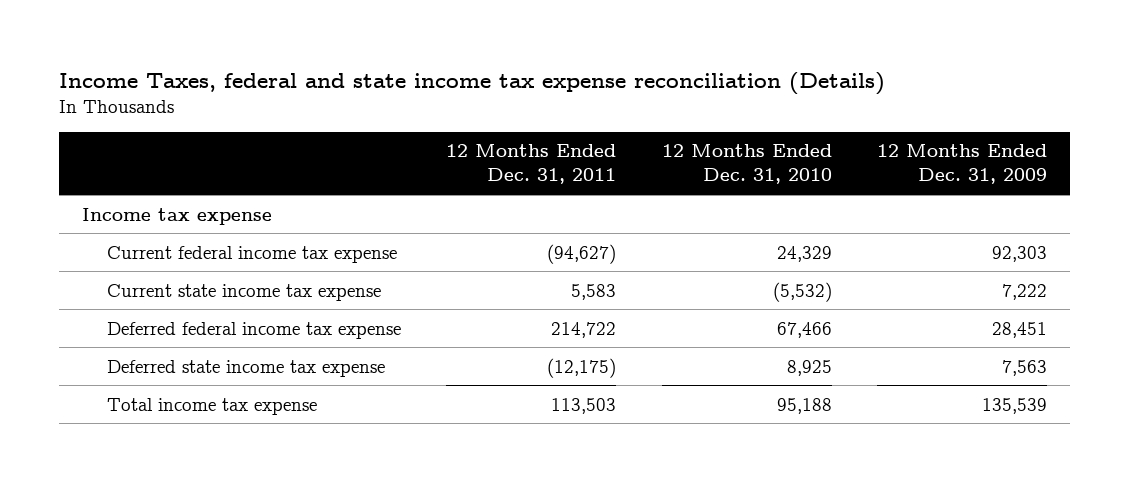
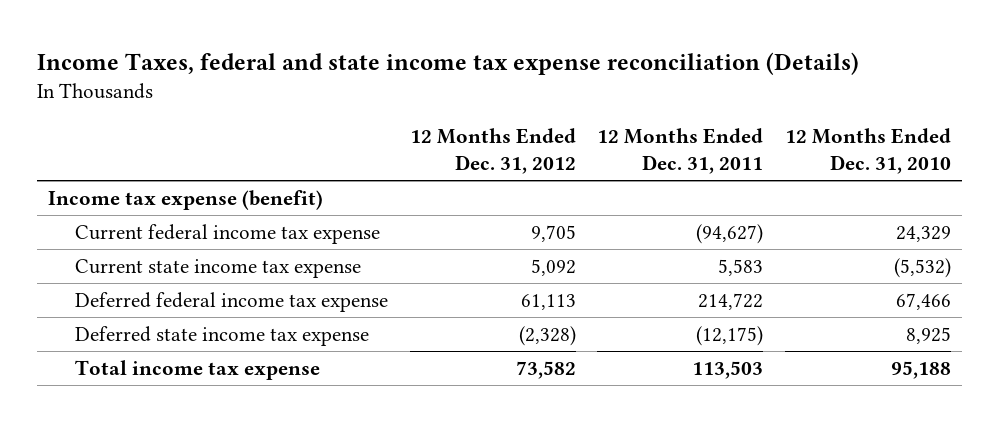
[876,144,1047,185] 12 Months Ended Dec. 31, 2009 -> none
none -> [409,128,576,175] 12 Months Ended Dec. 31, 2012
[81,207,272,225] Income tax expense -> [48,189,324,210] Income tax expense (benefit)

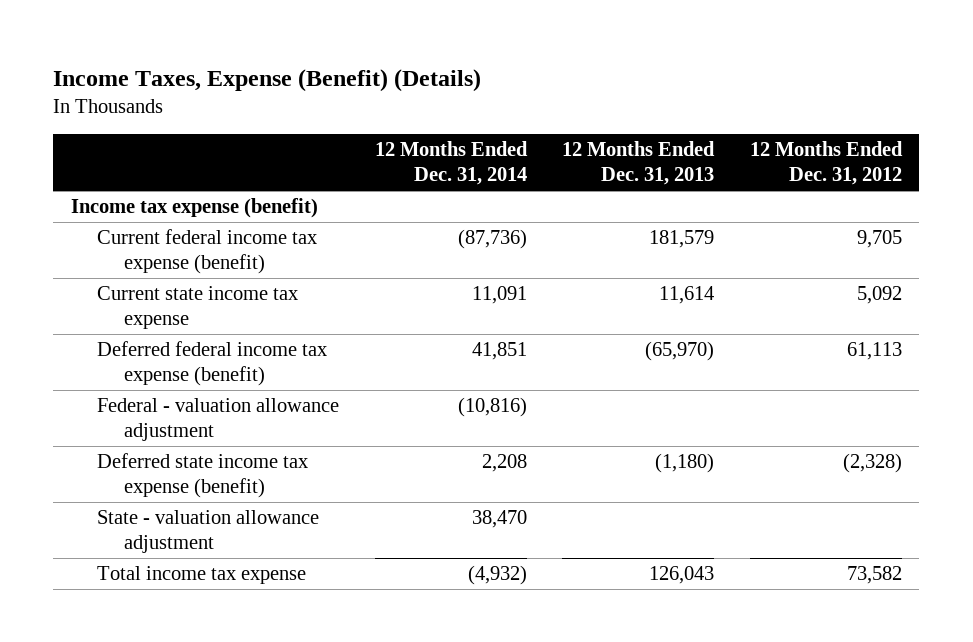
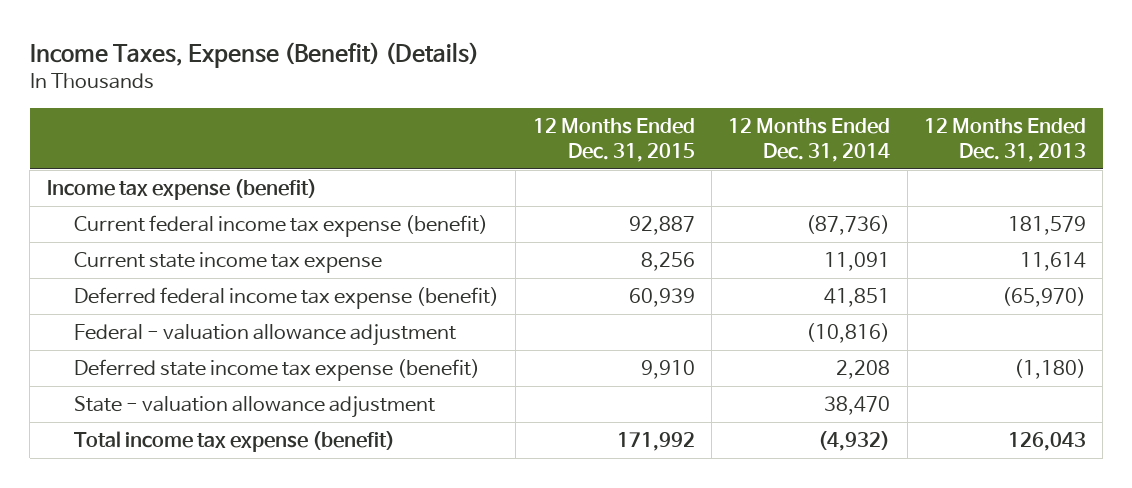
[749,141,903,186] 12 Months Ended Dec. 31, 2012 -> none
none -> [532,118,695,163] 12 Months Ended Dec. 31, 2015
[97,566,307,585] Total income tax expense -> [74,431,396,453] Total income tax expense (benefit)

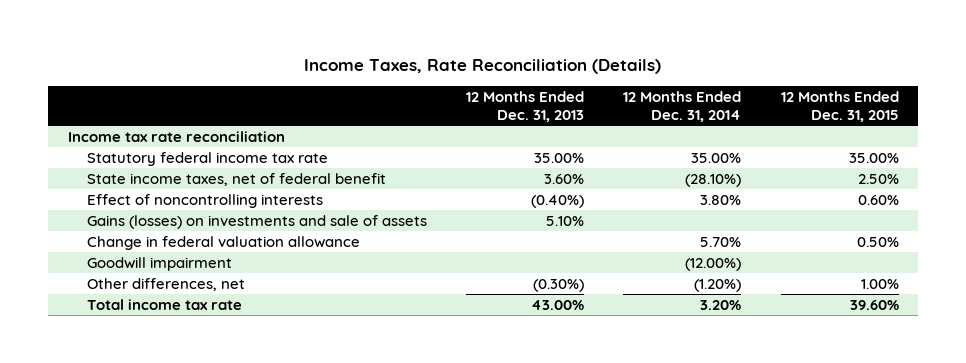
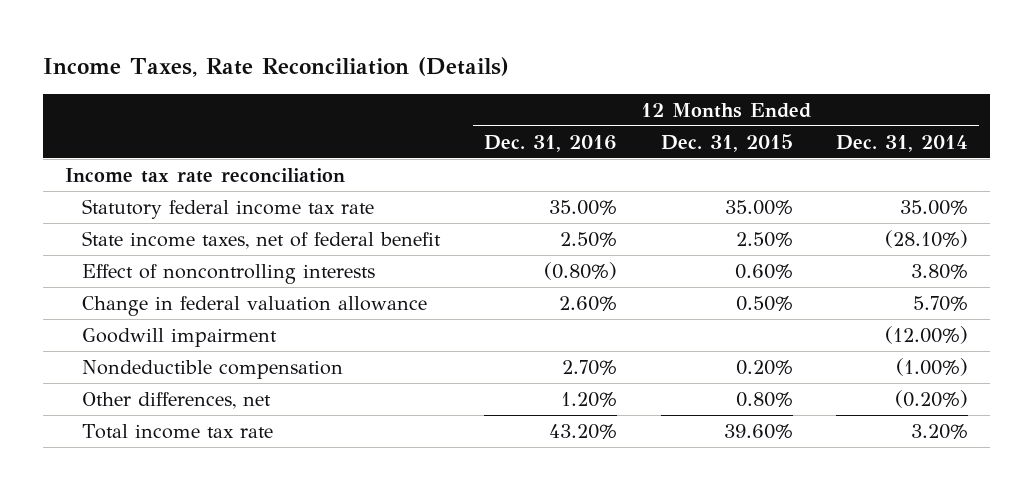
[466,91,585,122] 12 Months Ended Dec. 31, 2013 -> none
none -> [483,134,617,152] Dec. 31, 2016
[87,214,428,229] Gains (losses) on investments and sale of assets -> none
none -> [81,359,343,379] Nondeductible compensation
[694,278,742,292] (1.20%) -> [895,389,969,408] (0.20%)
[860,278,899,289] 1.00% -> [735,391,793,407] 0.80%

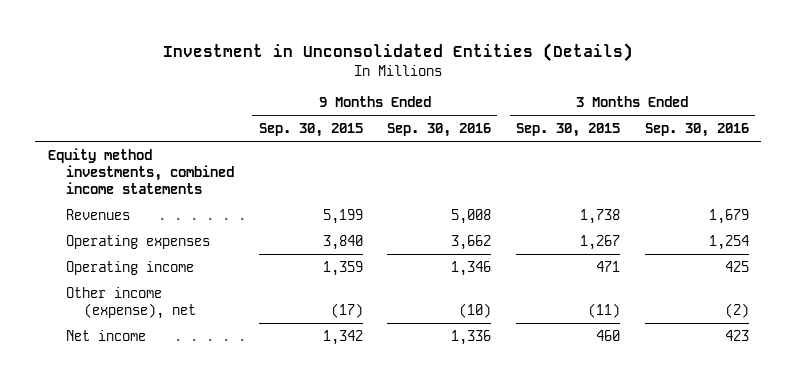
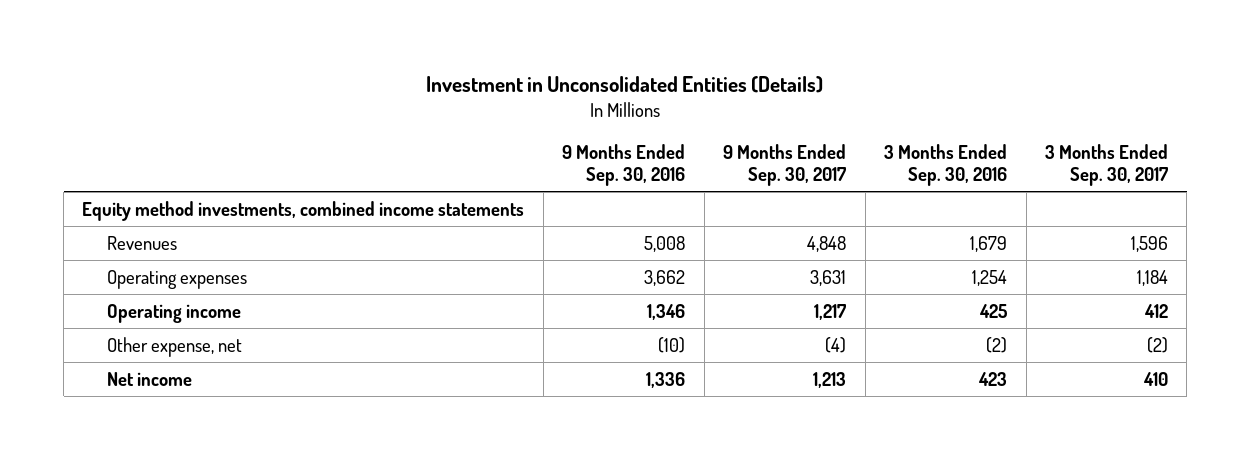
[258,123,363,138] Sep. 30, 2015 -> none
[516,123,621,138] Sep. 30, 2015 -> none
none -> [723,143,847,186] 9 Months Ended Sep. 30, 2017
none -> [1044,143,1168,186] 3 Months Ended Sep. 30, 2017
[65,286,196,319] Other income (expense), net -> [106,336,242,357] Other expense, net

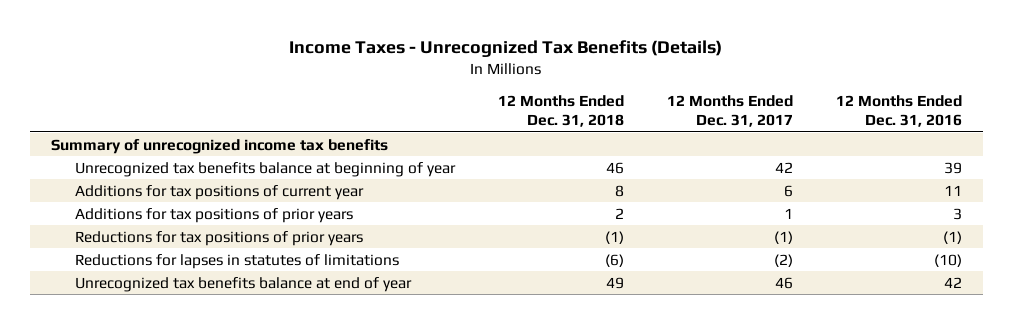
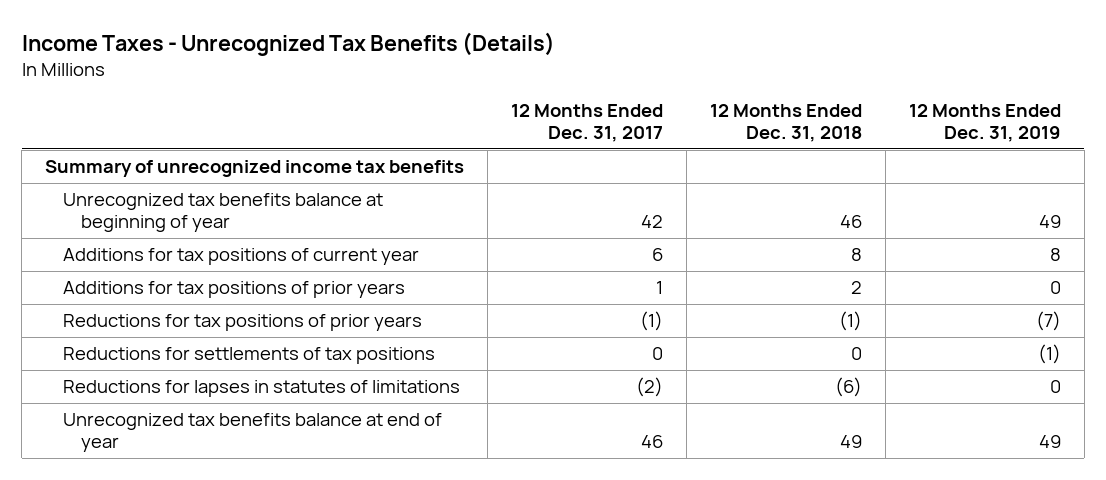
[835,95,962,128] 12 Months Ended Dec. 31, 2016 -> none
none -> [908,104,1061,143] 12 Months Ended Dec. 31, 2019
none -> [63,347,436,365] Reductions for settlements of tax positions

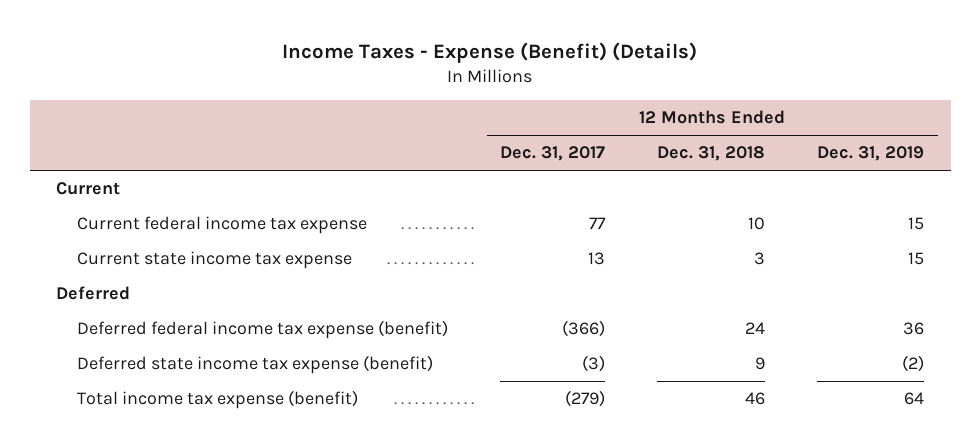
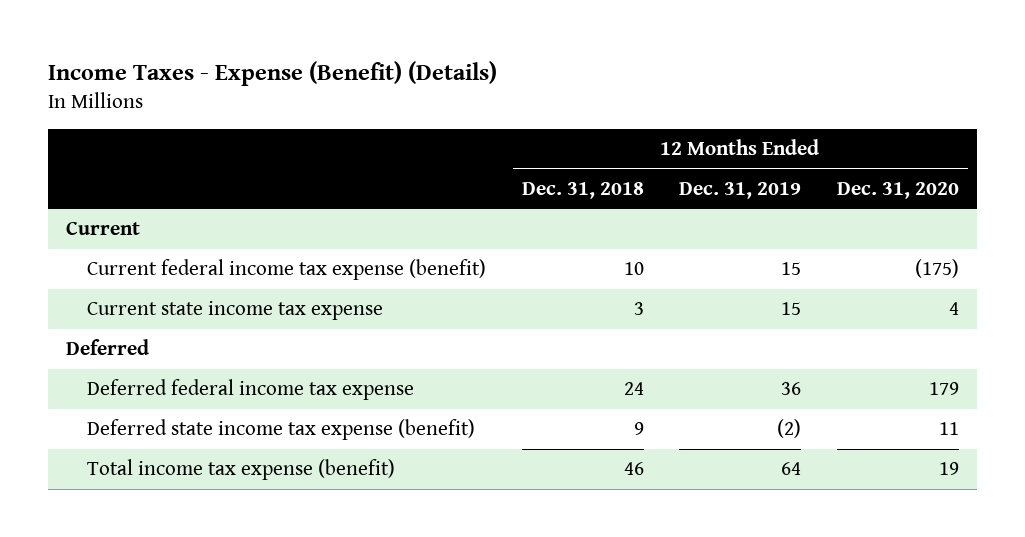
[499,146,605,162] Dec. 31, 2017 -> none
none -> [836,181,959,199] Dec. 31, 2020
[76,216,367,235] Current federal income tax expense -> [87,259,487,281] Current federal income tax expense (benefit)
[76,320,448,340] Deferred federal income tax expense (benefit) -> [87,379,415,401] Deferred federal income tax expense

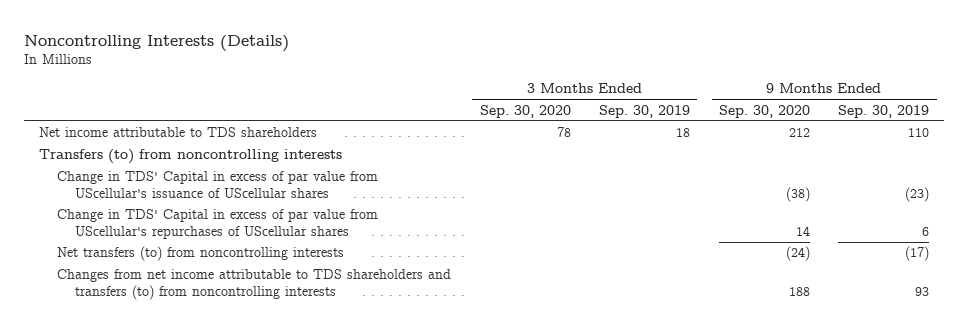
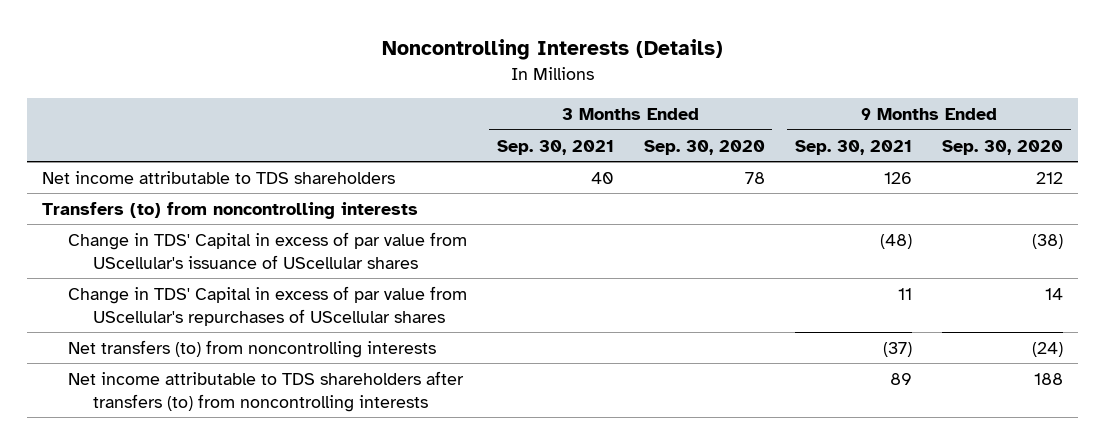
[599,104,691,118] Sep. 30, 2019 -> none
[838,104,930,118] Sep. 30, 2019 -> none
none -> [496,139,614,155] Sep. 30, 2021
none -> [794,139,912,155] Sep. 30, 2021
[56,269,451,300] Changes from net income attributable to TDS shareholders and transfers (to) from noncontrolling interests -> [67,370,464,412] Net income attributable to TDS shareholders after transfers (to) from noncontrolling interests

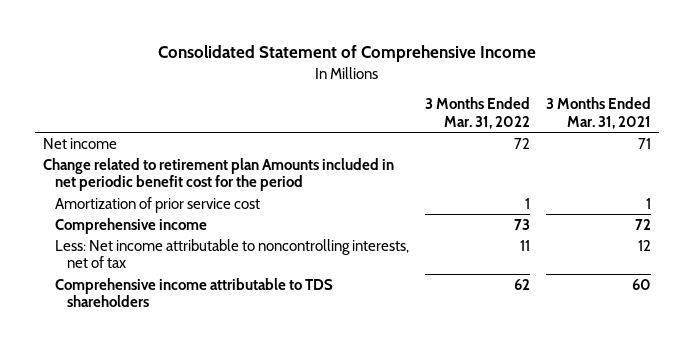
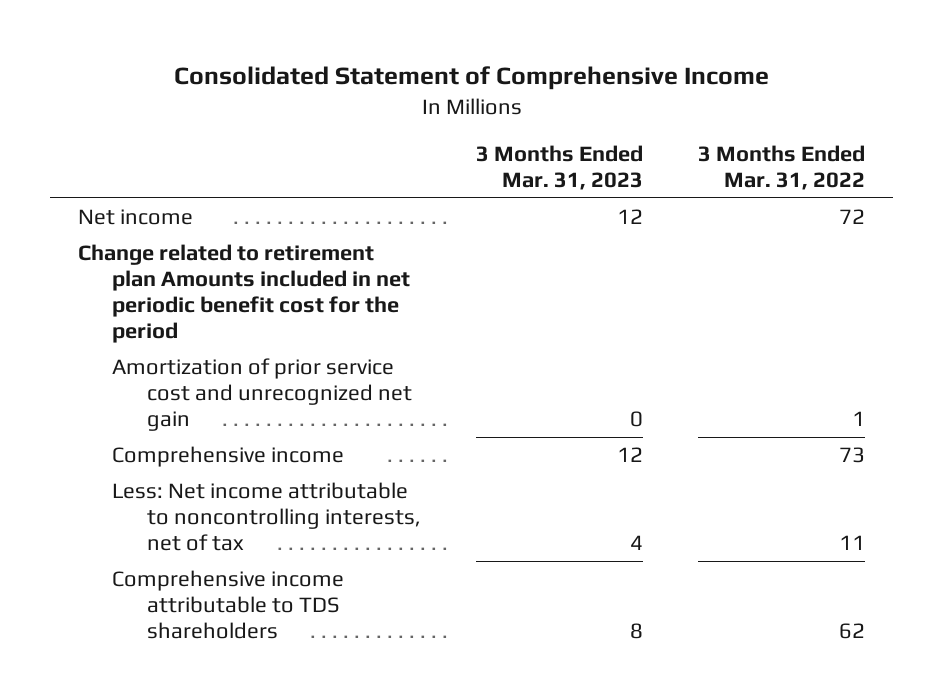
[545,97,651,129] 3 Months Ended Mar. 31, 2021 -> none
none -> [476,144,644,190] 3 Months Ended Mar. 31, 2023
[54,196,260,213] Amortization of prior service cost -> [112,358,412,431] Amortization of prior service cost and unrecognized net gain

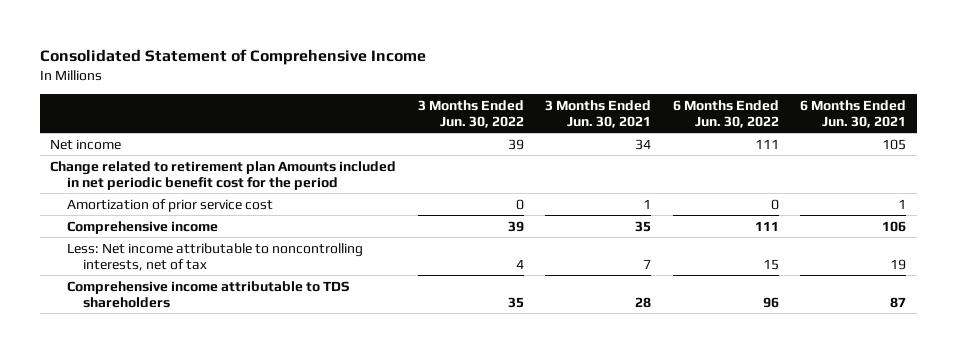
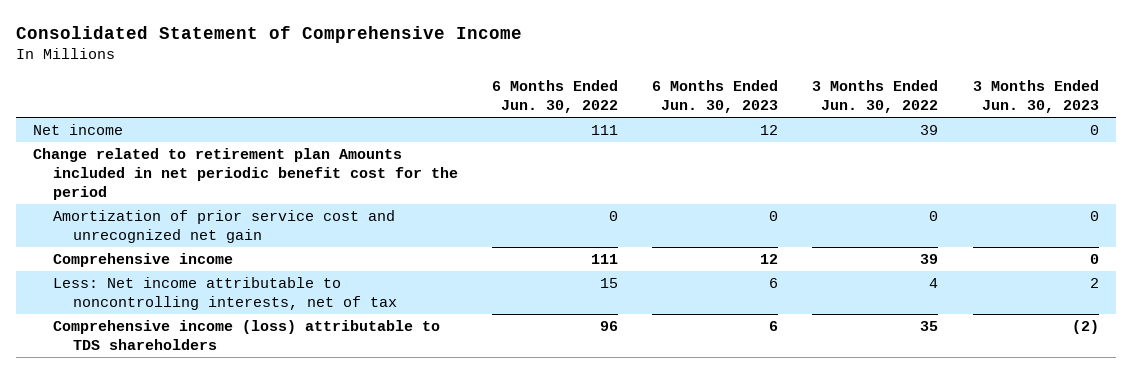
[545,99,652,128] 3 Months Ended Jun. 30, 2021 -> none
[800,99,907,128] 6 Months Ended Jun. 30, 2021 -> none
none -> [652,80,779,114] 6 Months Ended Jun. 30, 2023
none -> [972,80,1099,114] 3 Months Ended Jun. 30, 2023
[66,198,273,212] Amortization of prior service cost -> [52,210,395,243] Amortization of prior service cost and unrecognized net gain
[66,280,349,308] Comprehensive income attributable to TDS shareholders -> [52,320,440,350] Comprehensive income (loss) attributable to TDS shareholders

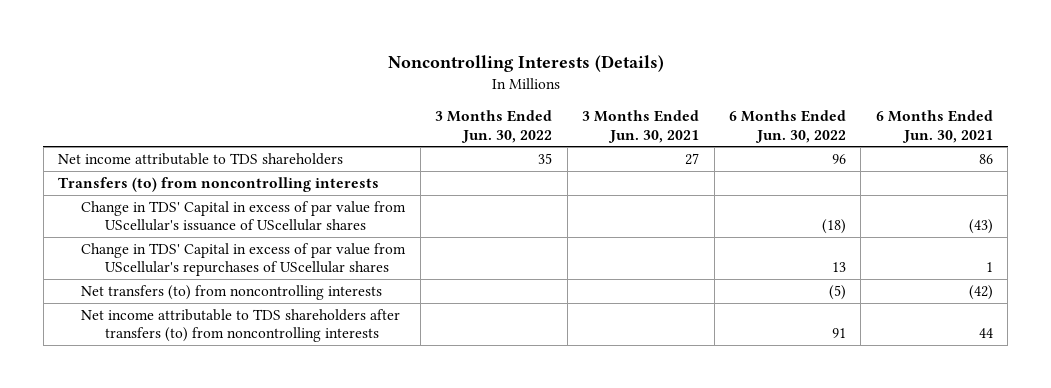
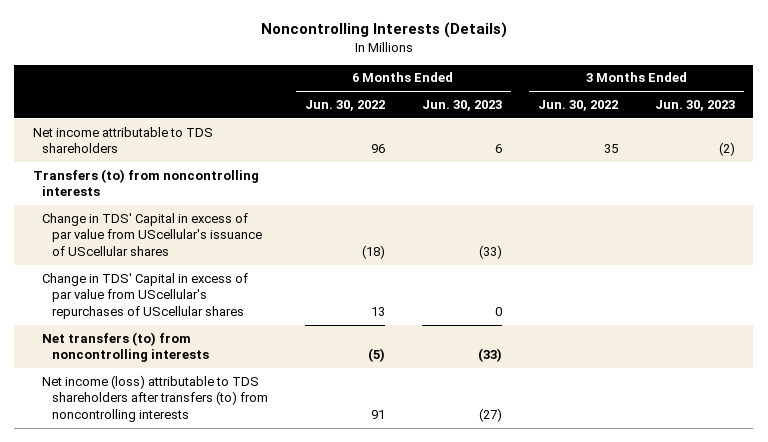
[582,110,700,143] 3 Months Ended Jun. 30, 2021 -> none
[875,110,993,143] 6 Months Ended Jun. 30, 2021 -> none
none -> [421,99,502,111] Jun. 30, 2023
none -> [655,99,736,111] Jun. 30, 2023
[81,309,401,343] Net income attributable to TDS shareholders after transfers (to) from noncontrolling interests -> [42,374,269,423] Net income (loss) attributable to TDS shareholders after transfers (to) from noncontrolling interests

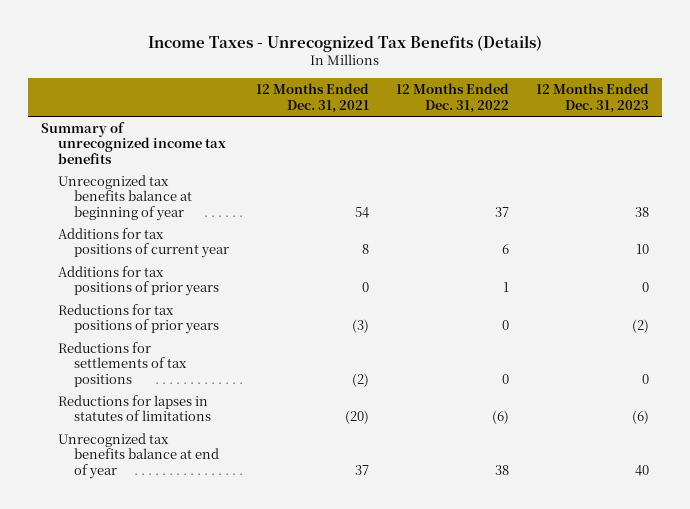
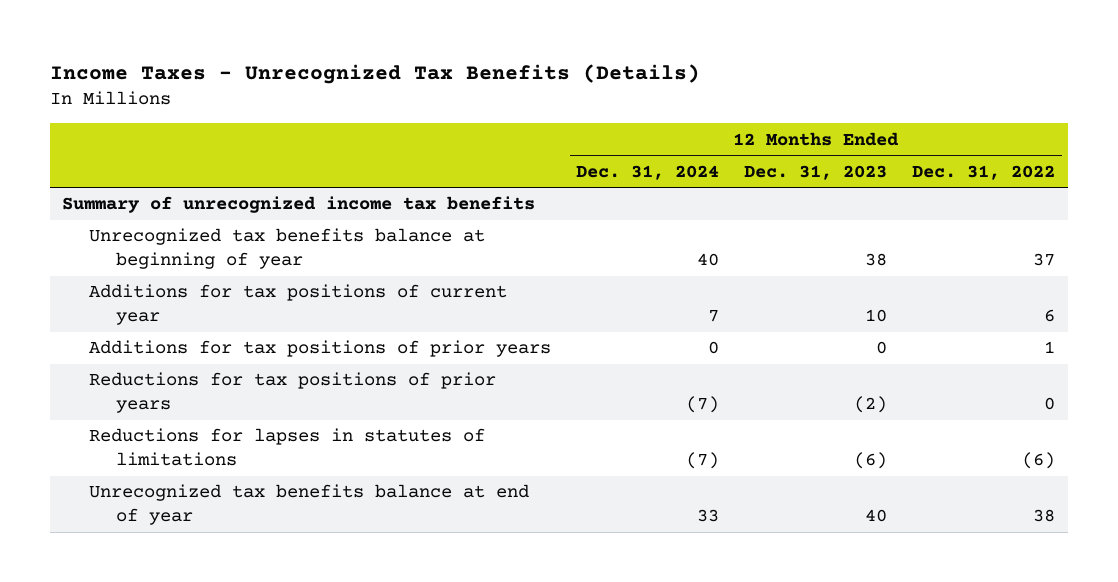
[256,83,370,113] 12 Months Ended Dec. 31, 2021 -> none
none -> [576,164,720,180] Dec. 31, 2024
[57,342,188,387] Reductions for settlements of tax positions -> none

